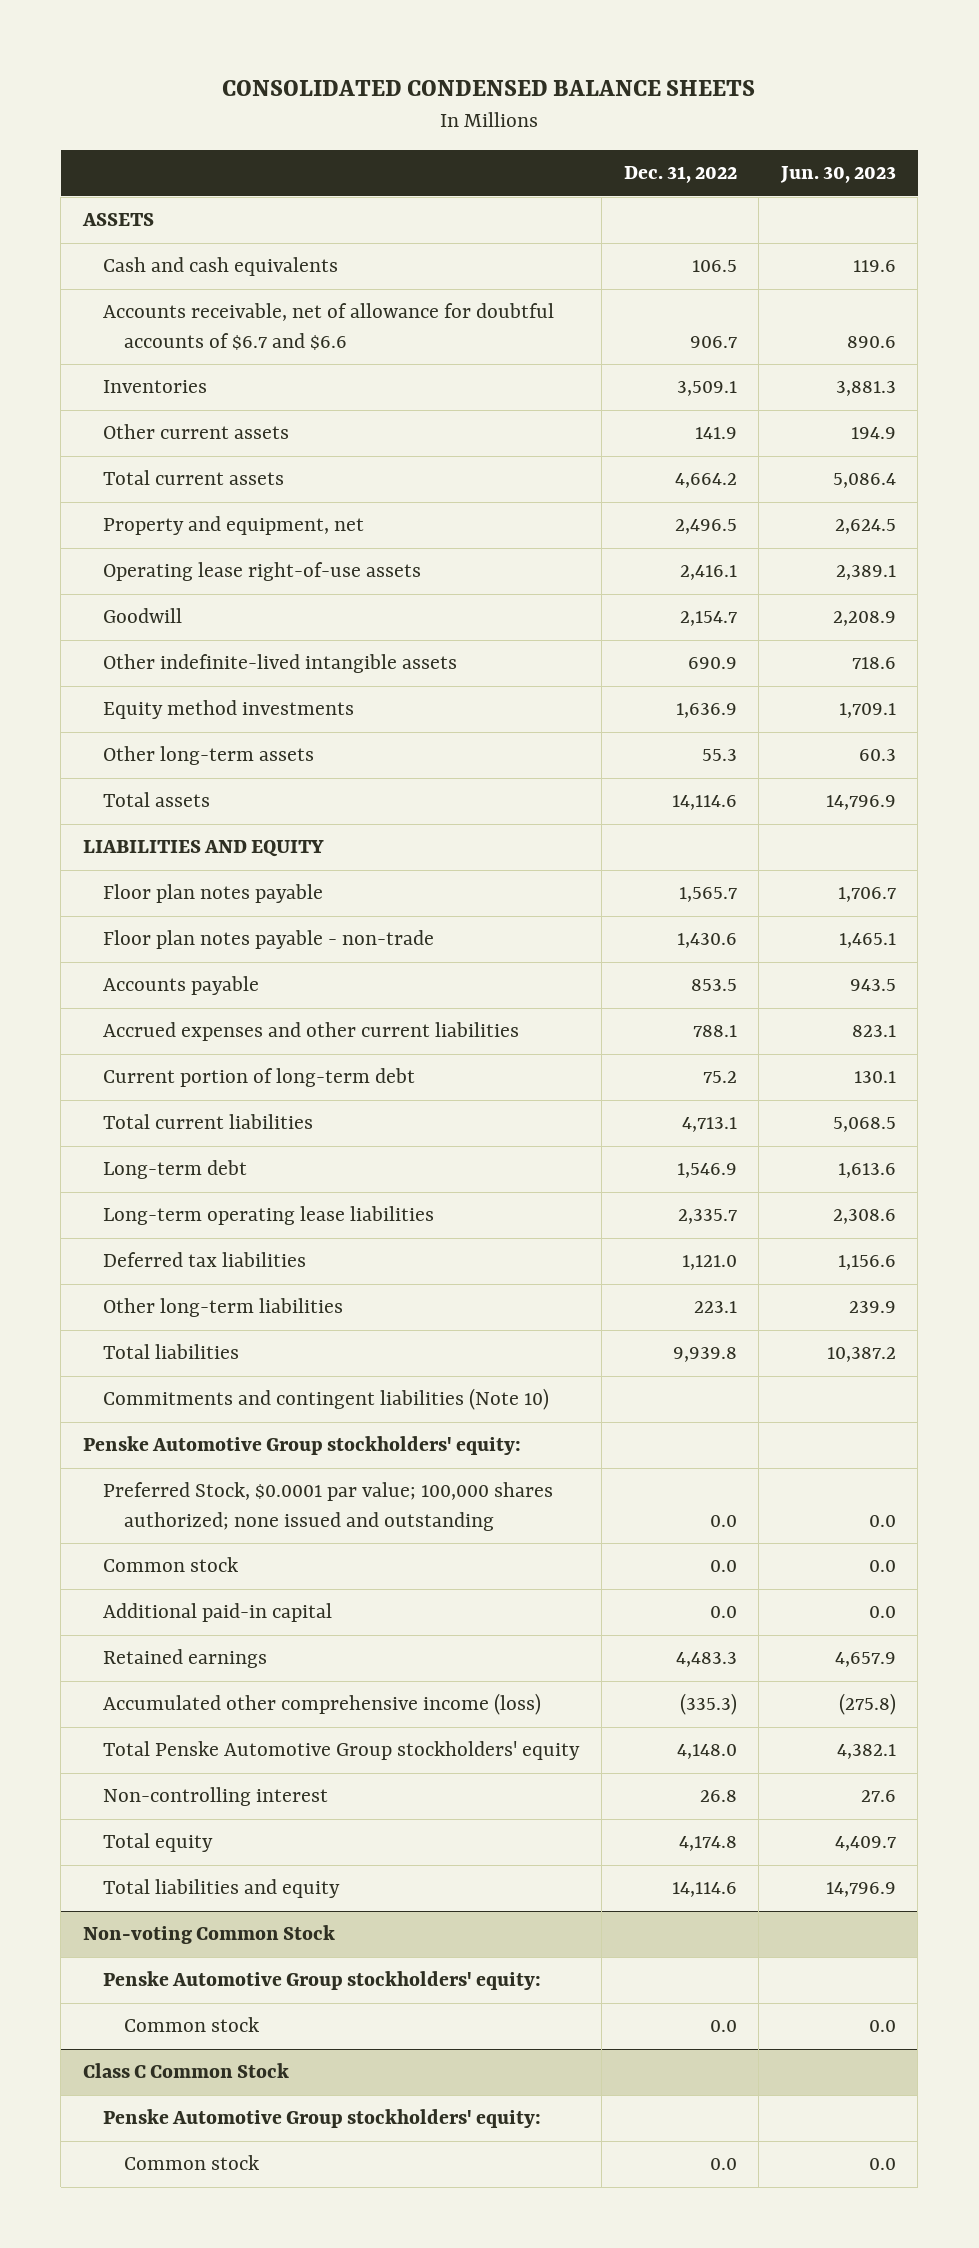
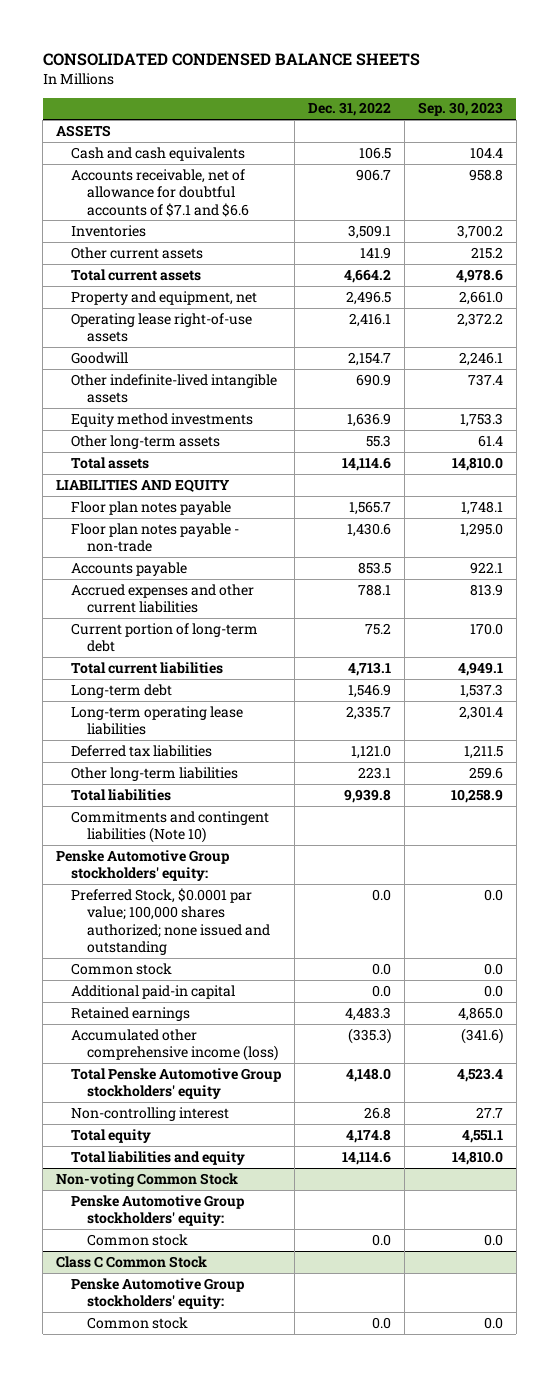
[779,166,896,184] Jun. 30, 2023 -> none
none -> [417,102,503,117] Sep. 30, 2023
[103,303,555,350] Accounts receivable, net of allowance for doubtful accounts of $6.7 and $6.6 -> [71,168,249,217] Accounts receivable, net of allowance for doubtful accounts of $7.1 and $6.6

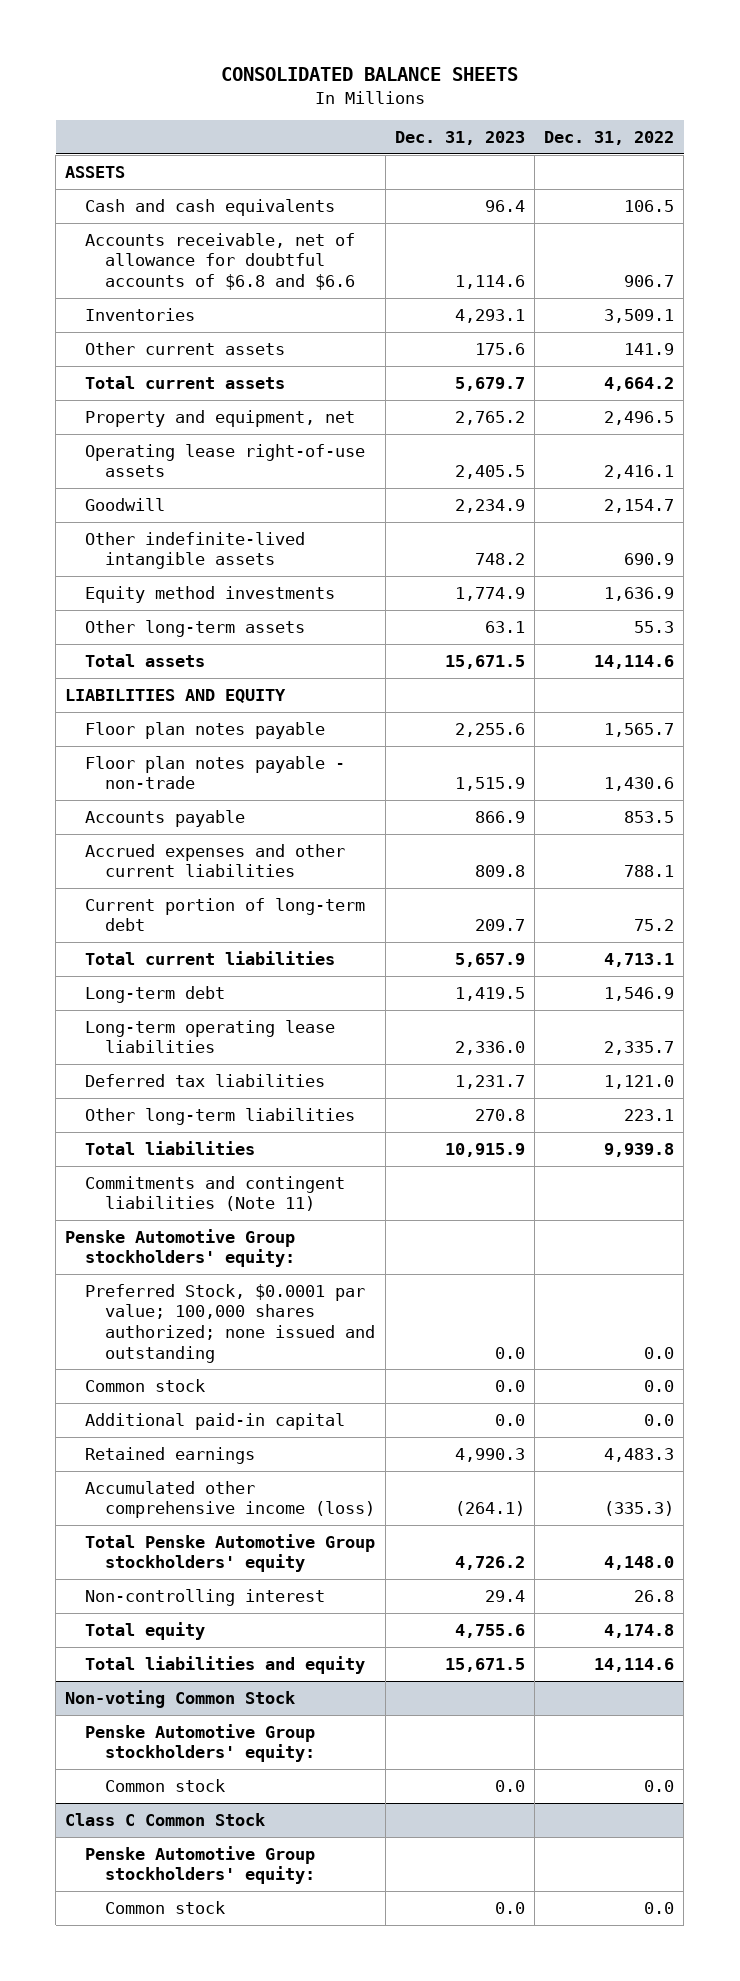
[42,52,420,66] CONSOLIDATED CONDENSED BALANCE SHEETS -> [220,67,518,82] CONSOLIDATED BALANCE SHEETS
[417,102,503,117] Sep. 30, 2023 -> none
none -> [394,131,525,146] Dec. 31, 2023
[71,168,249,217] Accounts receivable, net of allowance for doubtful accounts of $7.1 and $6.6 -> [85,232,356,291] Accounts receivable, net of allowance for doubtful accounts of $6.8 and $6.6
[71,810,270,844] Commitments and contingent liabilities (Note 10) -> [85,1175,346,1212] Commitments and contingent liabilities (Note 11)

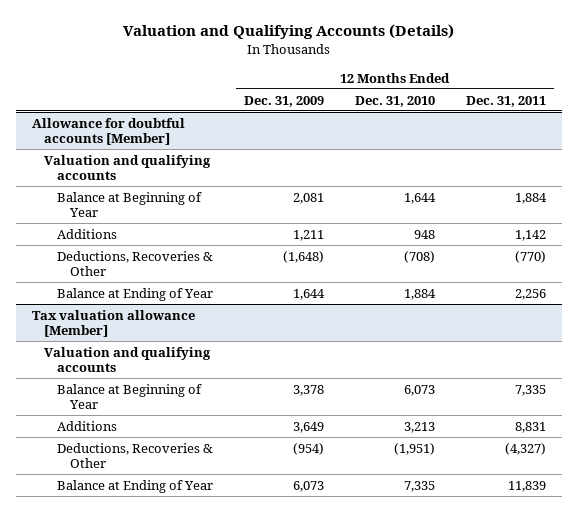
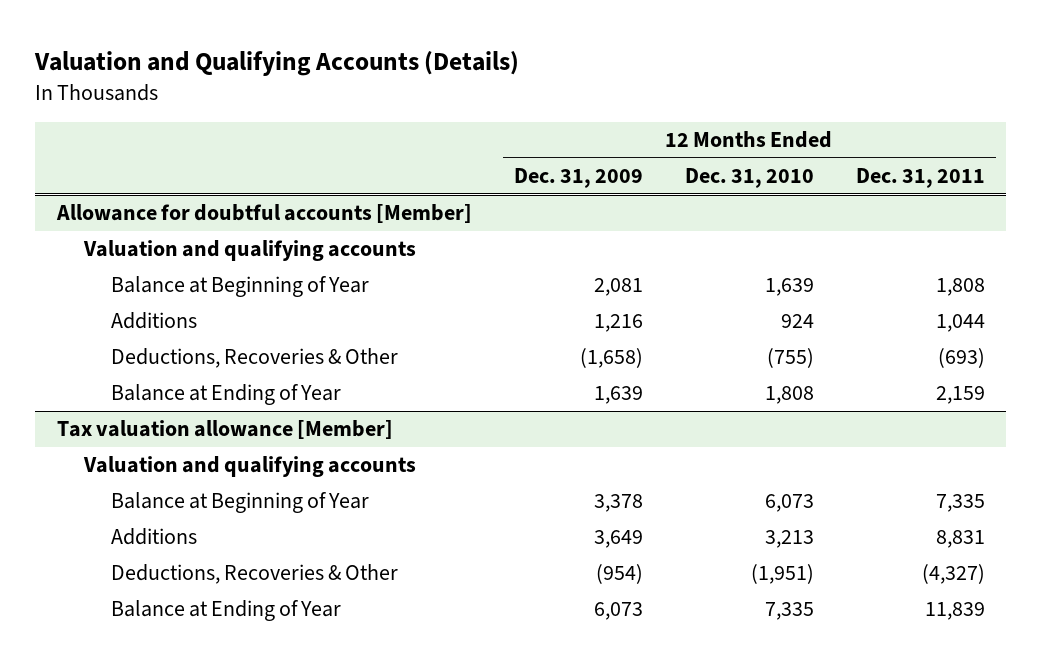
[404,192,437,204] 1,644 -> [764,278,814,297] 1,639
[515,192,548,204] 1,884 -> [936,278,986,297] 1,808
[293,229,325,241] 1,211 -> [593,314,643,333] 1,216
[414,229,436,239] 948 -> [780,314,814,329] 924
[515,229,547,241] 1,142 -> [936,314,986,333] 1,044
[283,250,325,263] (1,648) -> [579,348,643,369] (1,658)
[404,250,436,263] (708) -> [766,348,814,369] (755)
[515,250,547,263] (770) -> [938,348,986,369] (693)
[293,288,326,300] 1,644 -> [593,386,643,405] 1,639
[404,288,437,300] 1,884 -> [764,386,814,405] 1,808
[515,288,547,300] 2,256 -> [936,386,986,405] 2,159

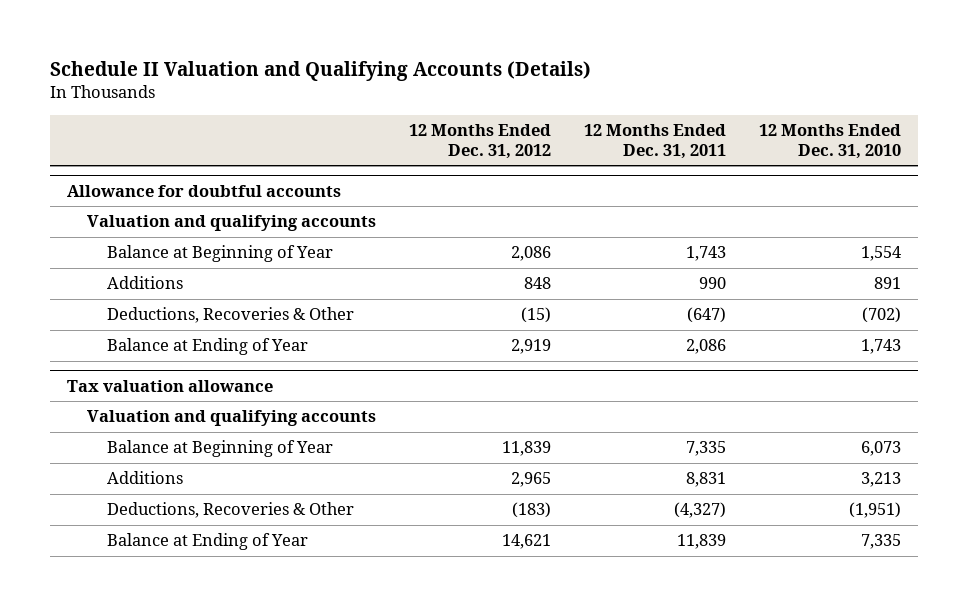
[34,50,520,76] Valuation and Qualifying Accounts (Details) -> [50,61,592,82] Schedule II Valuation and Qualifying Accounts (Details)
[513,167,643,188] Dec. 31, 2009 -> none
none -> [409,124,552,159] 12 Months Ended Dec. 31, 2012
[55,204,472,224] Allowance for doubtful accounts [Member] -> [66,184,341,197] Allowance for doubtful accounts
[764,278,814,297] 1,639 -> [861,246,902,262] 1,554
[936,278,986,297] 1,808 -> [686,246,727,262] 1,743
[780,314,814,329] 924 -> [874,277,902,290] 891
[936,314,986,333] 1,044 -> [699,277,727,290] 990
[766,348,814,369] (755) -> [862,307,902,324] (702)
[938,348,986,369] (693) -> [687,307,727,324] (647)
[764,386,814,405] 1,808 -> [861,339,902,355] 1,743
[936,386,986,405] 2,159 -> [686,339,727,355] 2,086
[56,420,393,440] Tax valuation allowance [Member] -> [66,379,273,392] Tax valuation allowance

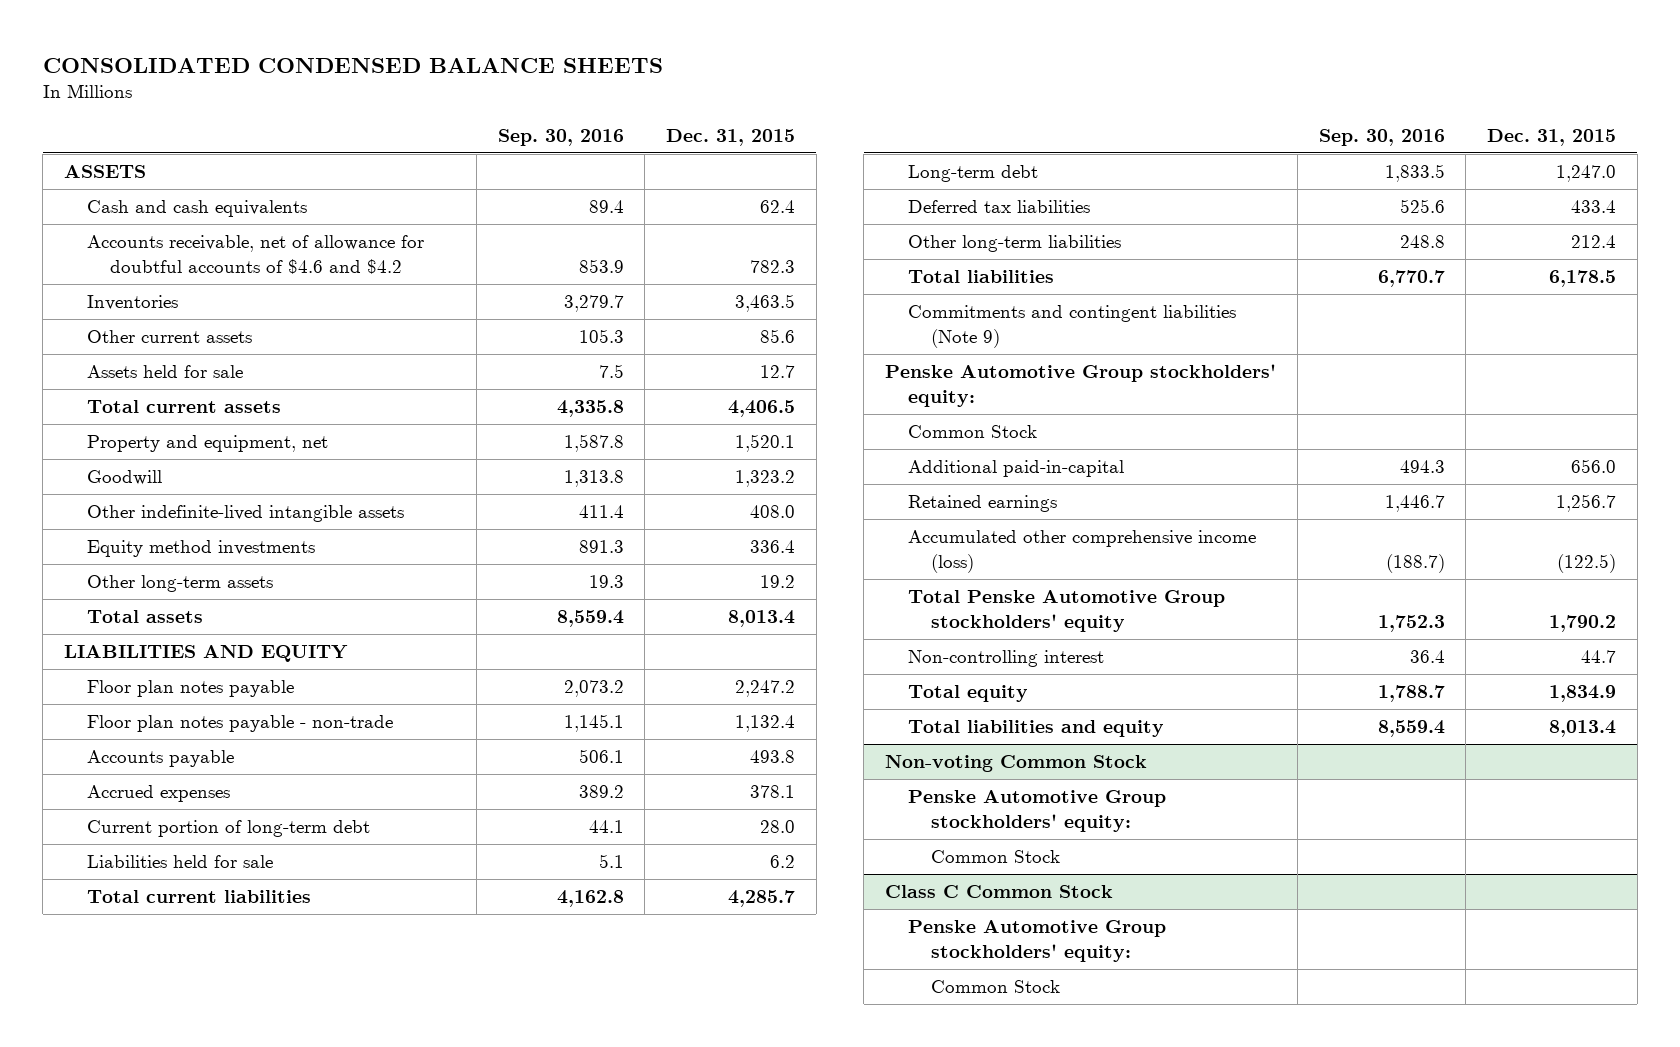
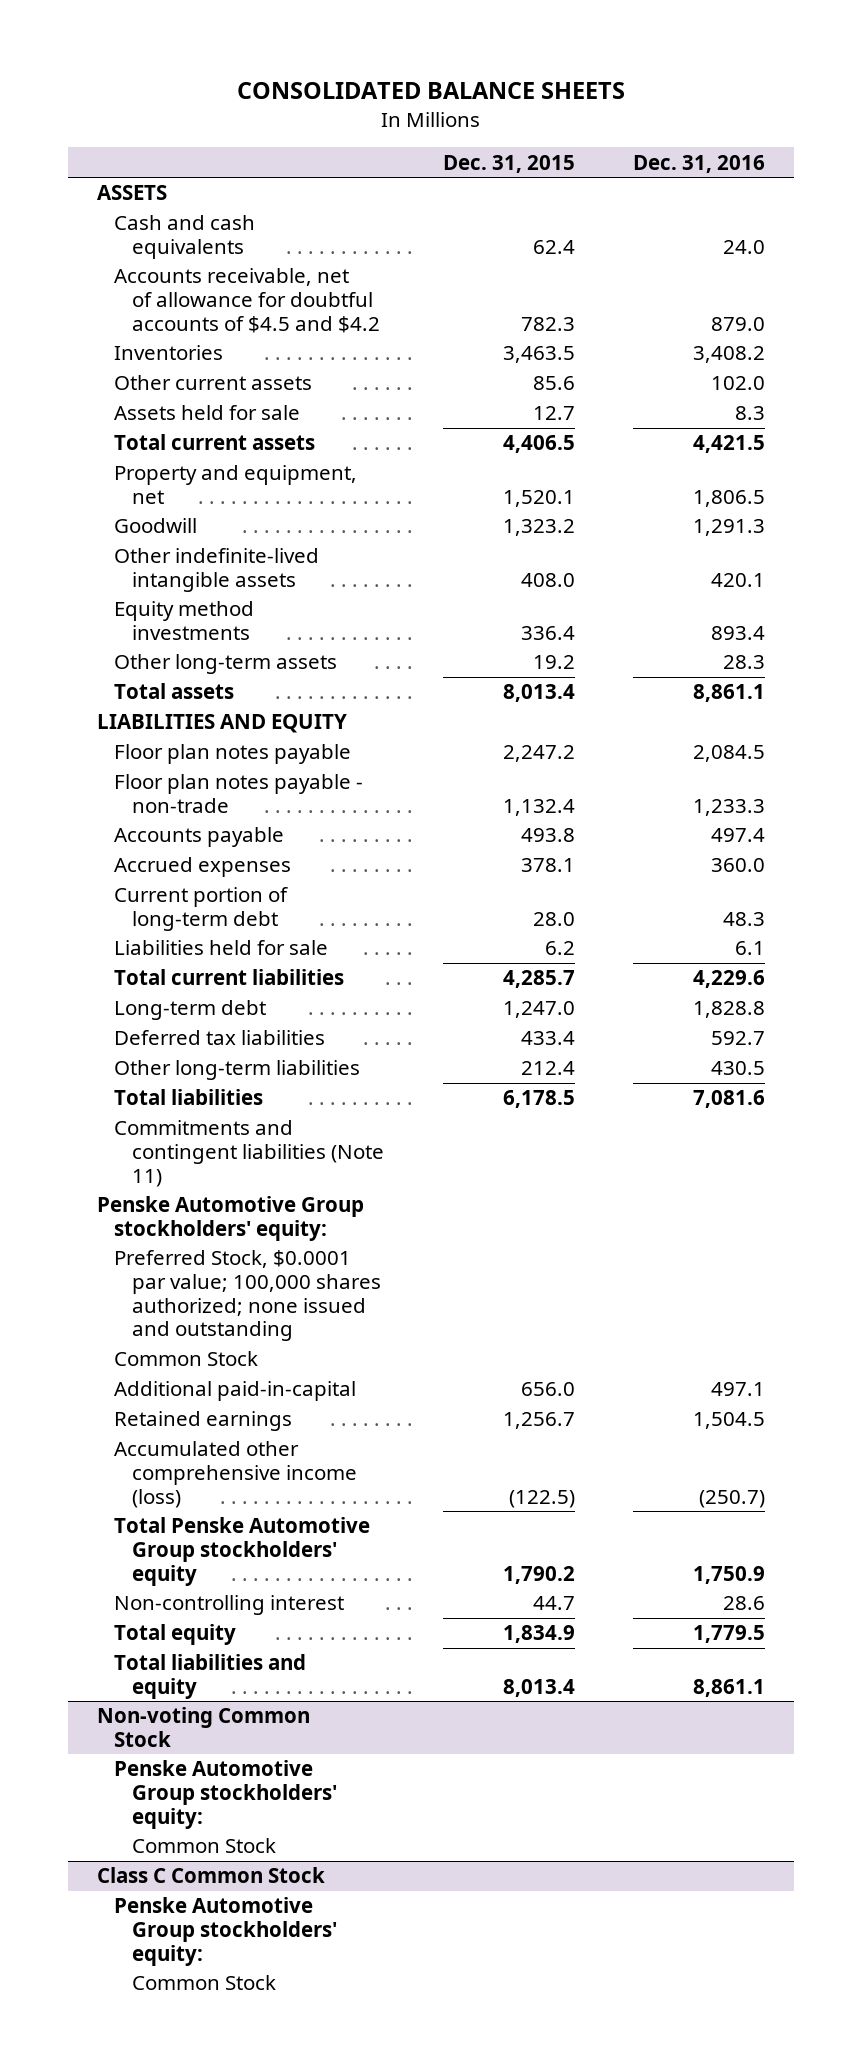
[42,57,663,73] CONSOLIDATED CONDENSED BALANCE SHEETS -> [236,82,625,100] CONSOLIDATED BALANCE SHEETS
[497,128,624,146] Sep. 30, 2016 -> none
none -> [632,154,765,173] Dec. 31, 2016
[87,235,425,274] Accounts receivable, net of allowance for doubtful accounts of $4.6 and $4.2 -> [114,268,381,333] Accounts receivable, net of allowance for doubtful accounts of $4.5 and $4.2
[908,305,1237,348] Commitments and contingent liabilities (Note 9) -> [114,1120,385,1187] Commitments and contingent liabilities (Note 11)
none -> [114,1250,382,1342] Preferred Stock, $0.0001 par value; 100,000 shares authorized; none issued and outstanding

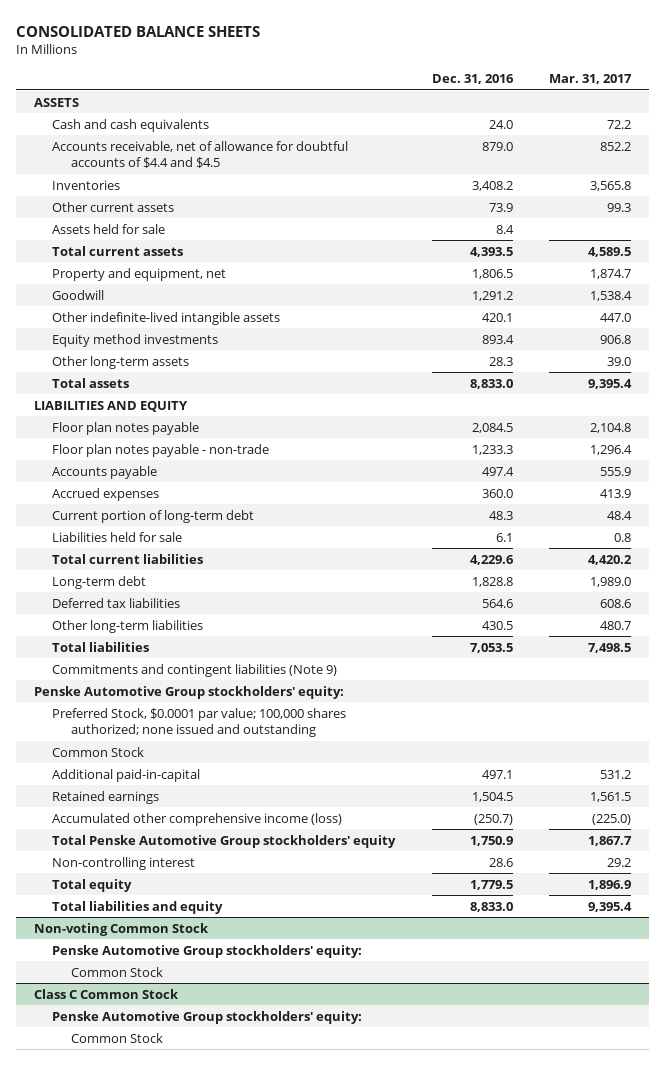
[442,154,575,173] Dec. 31, 2015 -> none
none -> [548,73,632,84] Mar. 31, 2017
[114,268,381,333] Accounts receivable, net of allowance for doubtful accounts of $4.5 and $4.2 -> [52,140,349,169] Accounts receivable, net of allowance for doubtful accounts of $4.4 and $4.5
[710,376,765,391] 102.0 -> [488,202,513,212] 73.9
[734,406,765,421] 8.3 -> [495,224,514,234] 8.4
[692,435,765,454] 4,421.5 -> [469,246,513,257] 4,393.5
[692,519,765,537] 1,291.3 -> [471,290,513,301] 1,291.2
[692,684,765,703] 8,861.1 -> [469,378,513,389] 8,833.0
[710,1031,765,1046] 592.7 -> [481,598,513,608] 564.6
[692,1090,765,1109] 7,081.6 -> [469,642,513,653] 7,053.5
[114,1120,385,1187] Commitments and contingent liabilities (Note 11) -> [52,663,338,677] Commitments and contingent liabilities (Note 9)
[692,1678,765,1697] 8,861.1 -> [469,901,513,912] 8,833.0

